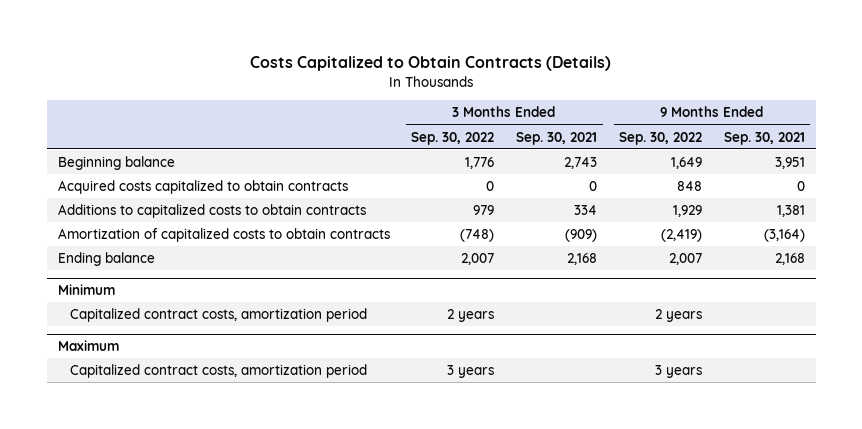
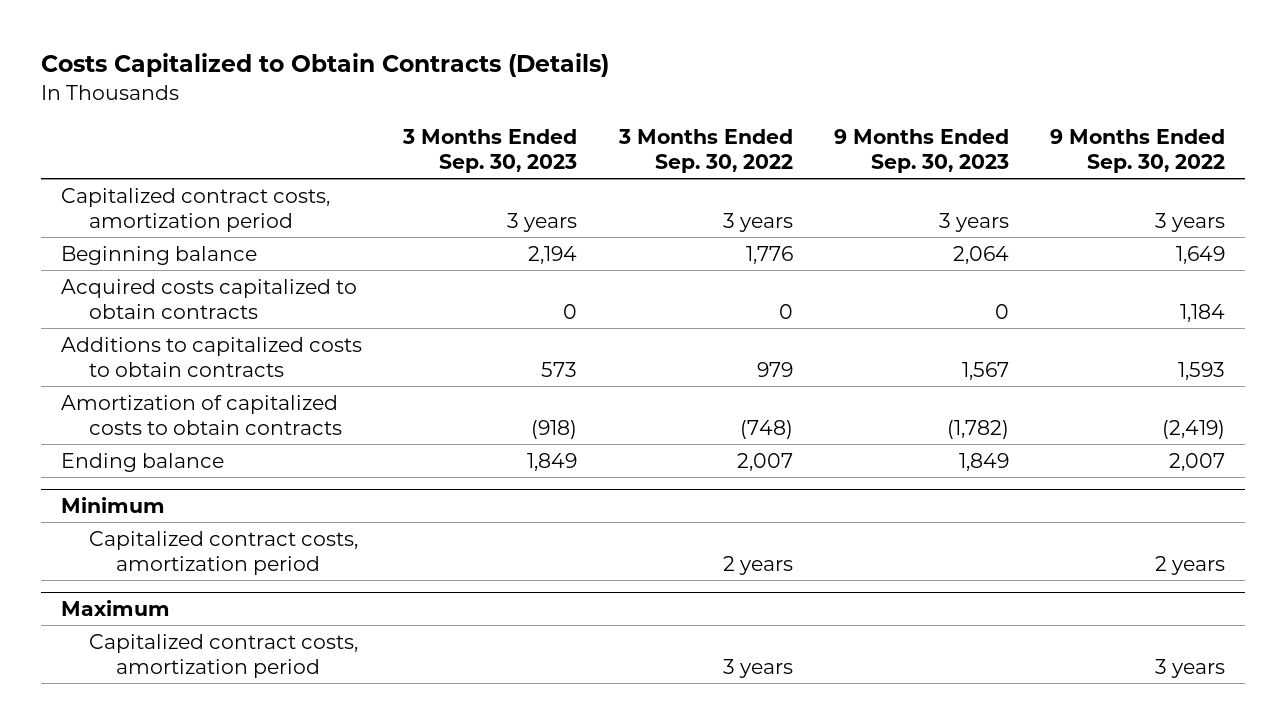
[516,131,598,145] Sep. 30, 2021 -> none
[723,131,805,145] Sep. 30, 2021 -> none
none -> [402,128,578,173] 3 Months Ended Sep. 30, 2023
none -> [833,128,1009,173] 9 Months Ended Sep. 30, 2023
none -> [61,187,331,232] Capitalized contract costs, amortization period
[676,180,702,191] 848 -> [1179,303,1225,322] 1,184
[672,204,702,217] 1,929 -> [1177,361,1225,380] 1,593

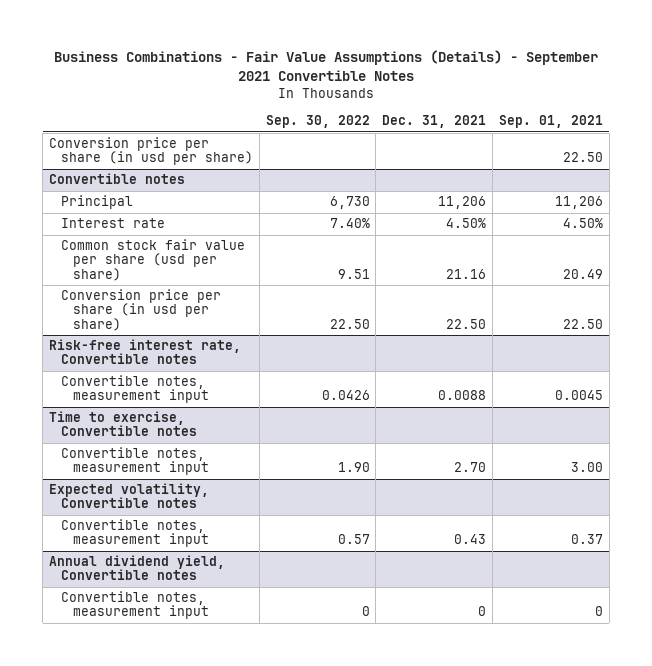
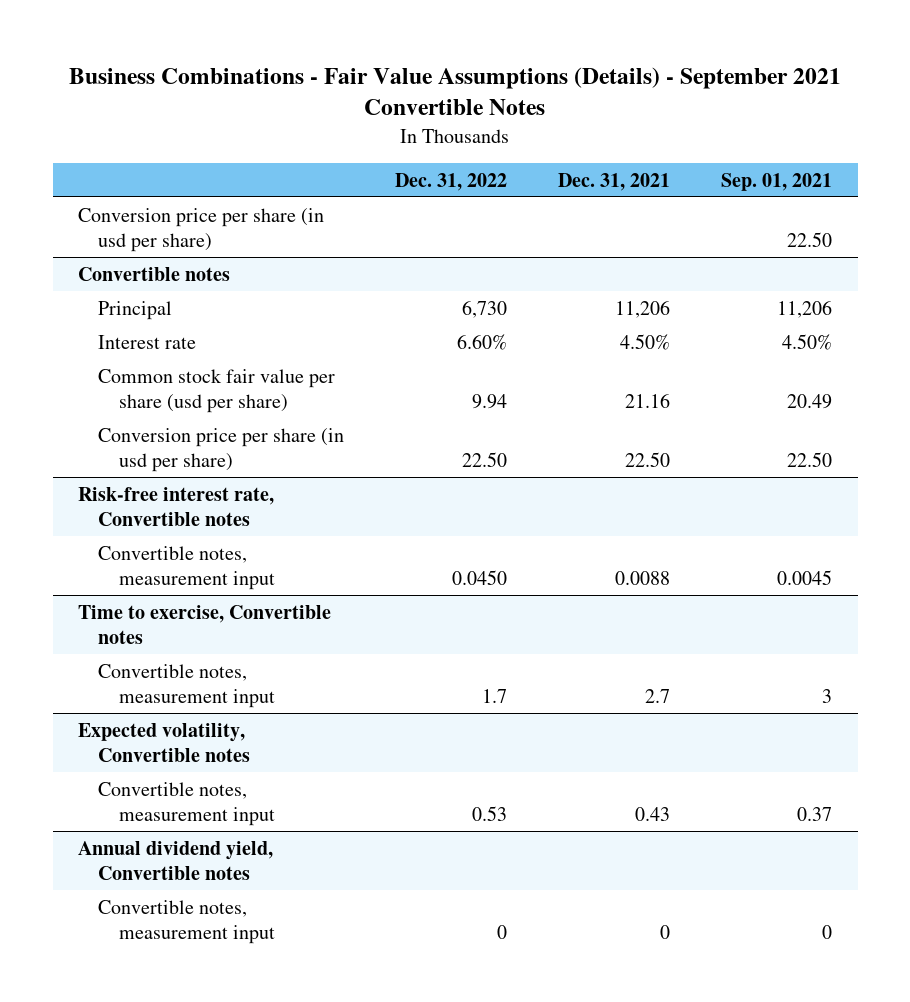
[265,115,370,129] Sep. 30, 2022 -> none
none -> [395,172,508,191] Dec. 31, 2022
[454,462,487,473] 2.70 -> [645,688,671,703] 2.7
[570,462,603,473] 3.00 -> [822,688,833,703] 3

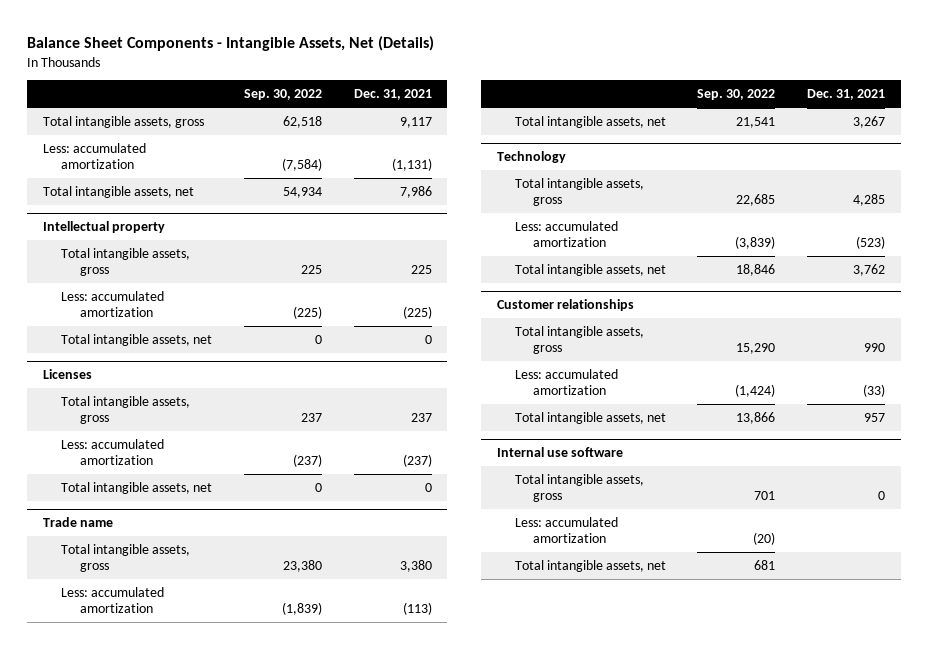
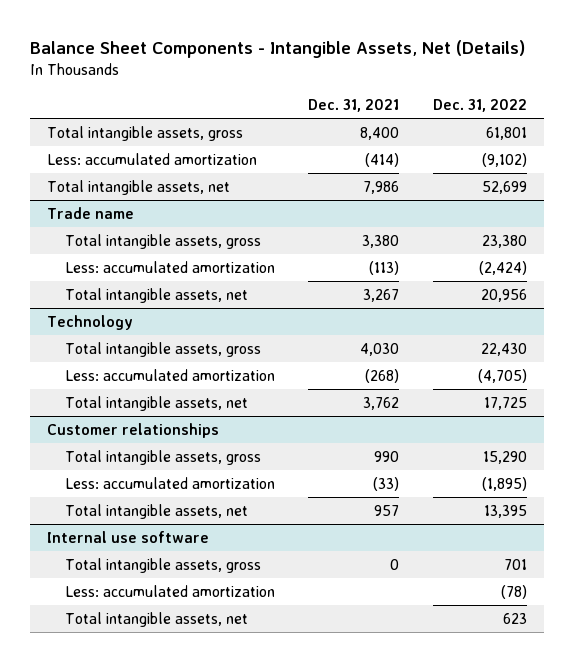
[243,88,322,100] Sep. 30, 2022 -> none
none -> [432,98,527,112] Dec. 31, 2022
[399,116,432,128] 9,117 -> [360,126,400,140] 8,400
[391,158,432,172] (1,131) -> [365,152,400,167] (414)
[43,221,166,234] Intellectual property -> none
[61,247,191,277] Total intangible assets, gross -> none
[61,290,165,318] Less: accumulated amortization -> none
[61,333,213,346] Total intangible assets, net -> none
[43,369,93,380] Licenses -> none
[61,395,191,425] Total intangible assets, gross -> none
[61,438,165,466] Less: accumulated amortization -> none
[61,481,213,494] Total intangible assets, net -> none
[853,194,886,207] 4,285 -> [360,342,400,356] 4,030
[856,236,886,250] (523) -> [365,368,400,383] (268)

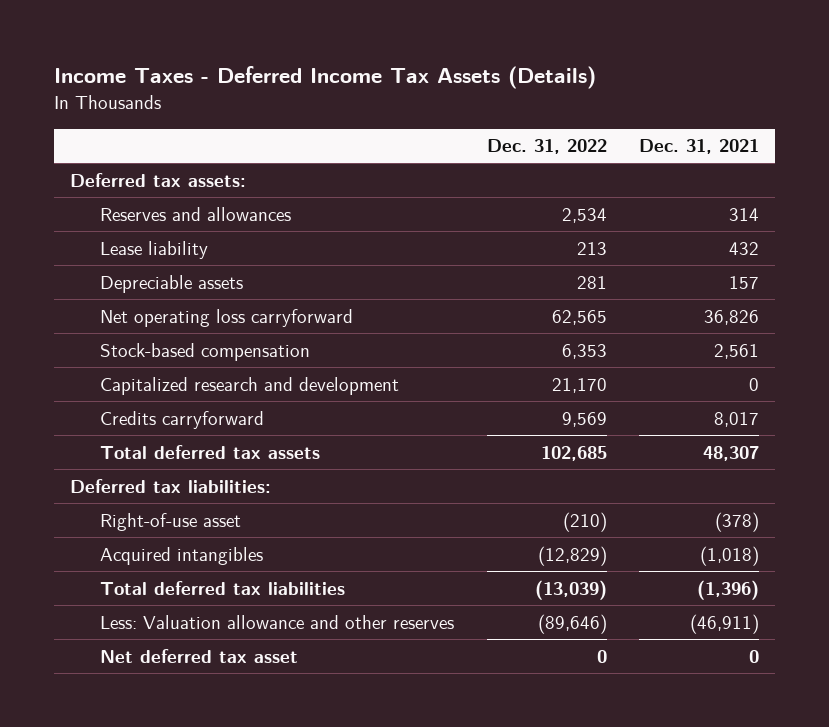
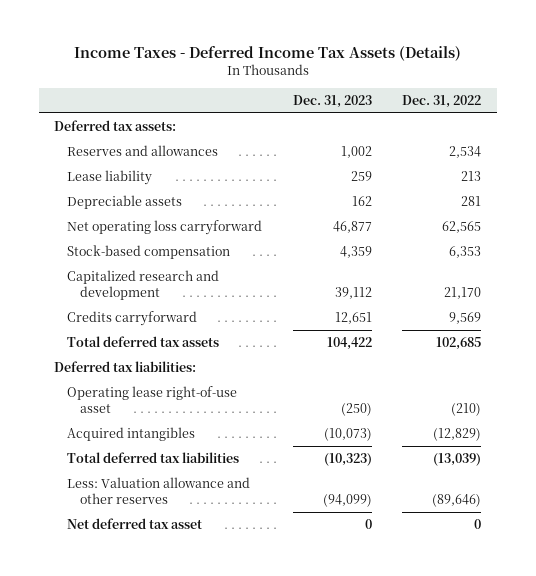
[639,139,760,155] Dec. 31, 2021 -> none
none -> [292,94,372,108] Dec. 31, 2023
[100,512,242,531] Right-of-use asset -> [67,386,238,413] Operating lease right-of-use asset

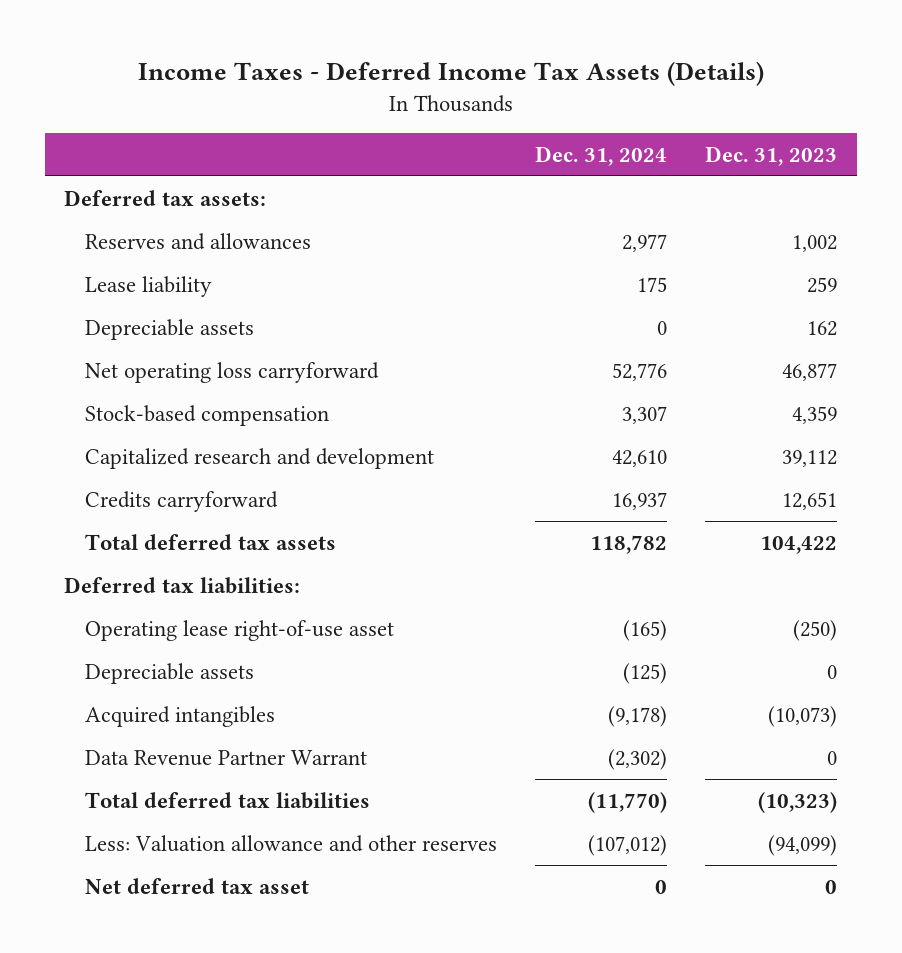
[402,94,482,108] Dec. 31, 2022 -> none
none -> [535,145,668,166] Dec. 31, 2024
none -> [85,662,255,684] Depreciable assets
none -> [85,749,368,766] Data Revenue Partner Warrant

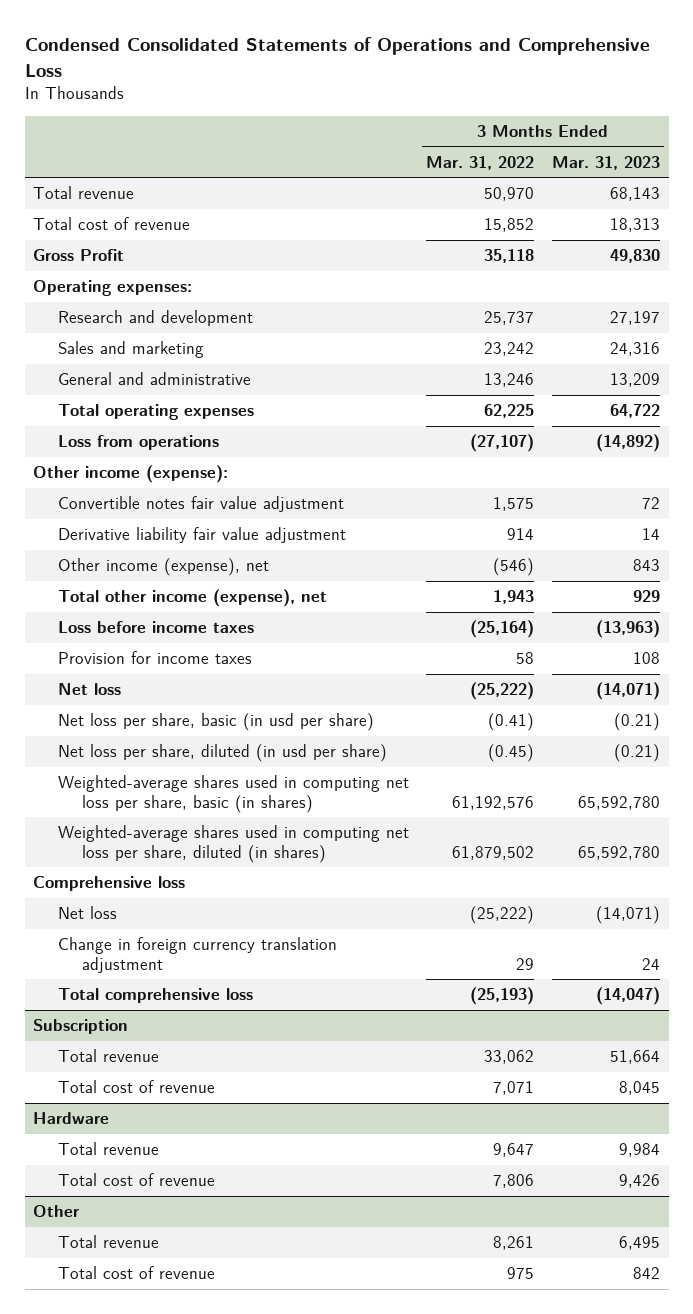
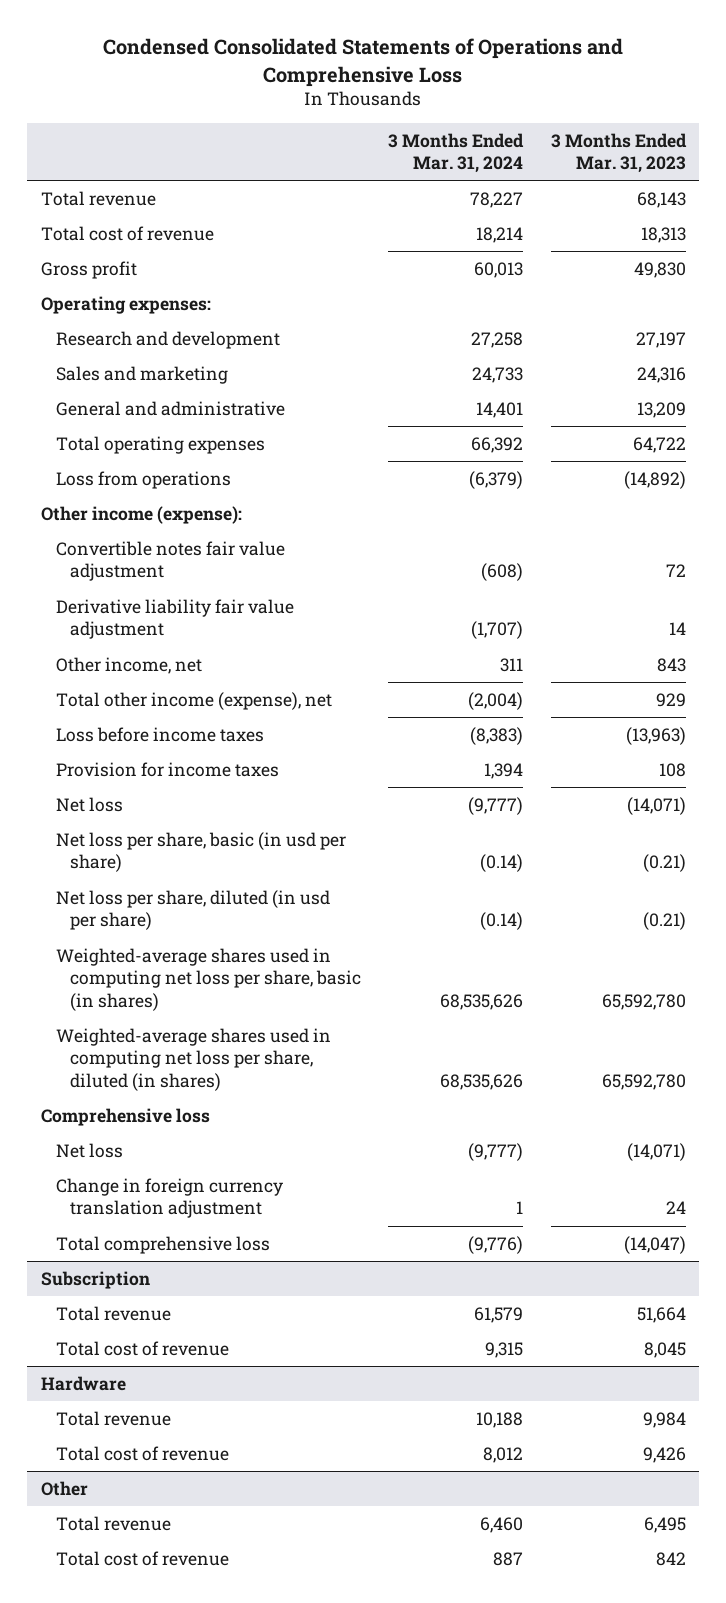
[426,155,535,170] Mar. 31, 2022 -> none
none -> [388,132,525,174] 3 Months Ended Mar. 31, 2024
[33,249,125,262] Gross Profit -> [40,260,137,279] Gross profit
[57,558,269,577] Other income (expense), net -> [55,656,202,674] Other income, net

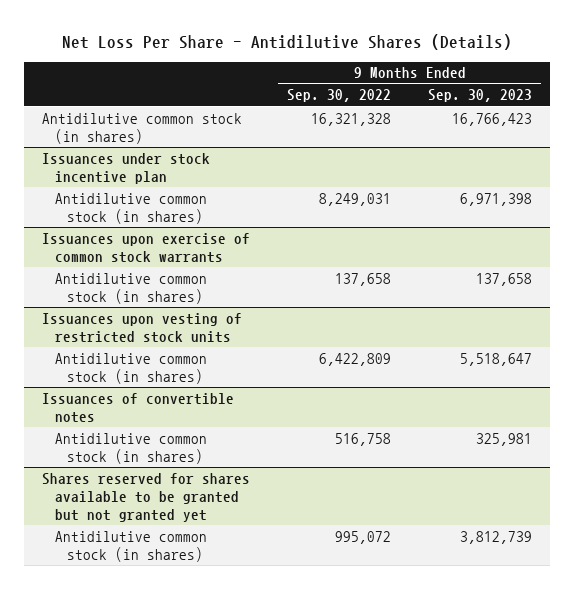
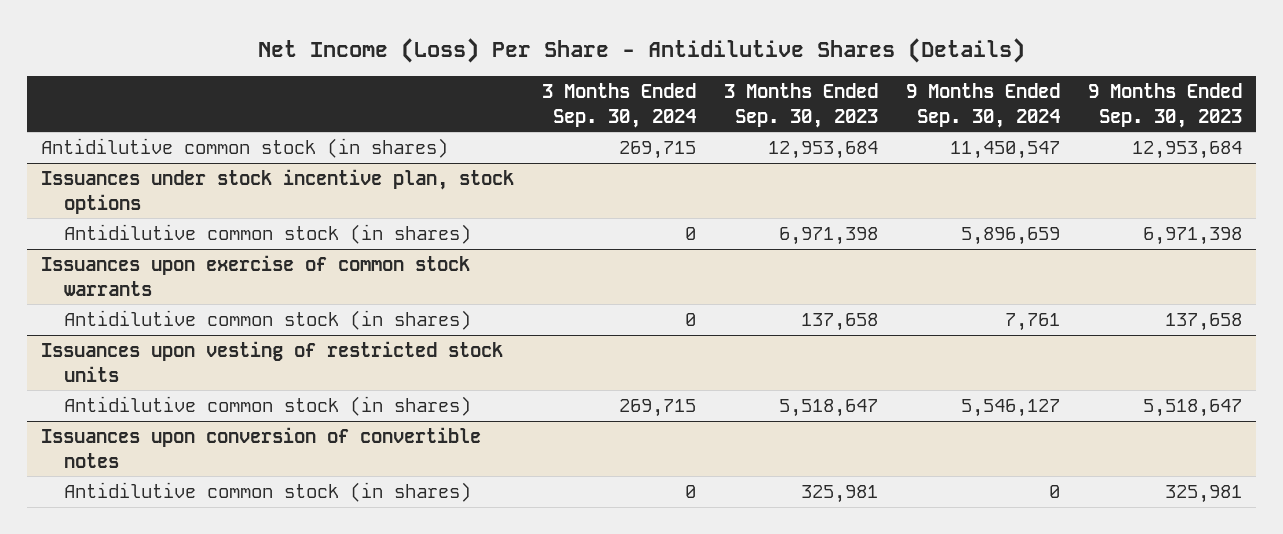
[62,33,513,50] Net Loss Per Share - Antidilutive Shares (Details) -> [257,37,1025,63] Net Income (Loss) Per Share - Antidilutive Shares (Details)
[287,89,392,103] Sep. 30, 2022 -> none
none -> [542,83,697,128] 3 Months Ended Sep. 30, 2024
none -> [724,83,879,128] 3 Months Ended Sep. 30, 2023
none -> [905,83,1060,128] 9 Months Ended Sep. 30, 2024
[451,112,532,126] 16,766,423 -> [1131,141,1242,160] 12,953,684
[42,152,211,184] Issuances under stock incentive plan -> [41,169,515,214] Issuances under stock incentive plan, stock options
[42,392,235,423] Issuances of convertible notes -> [41,427,482,468] Issuances upon conversion of convertible notes
[42,472,251,522] Shares reserved for shares available to be granted but not granted yet -> none
[54,530,207,562] Antidilutive common stock (in shares) -> none

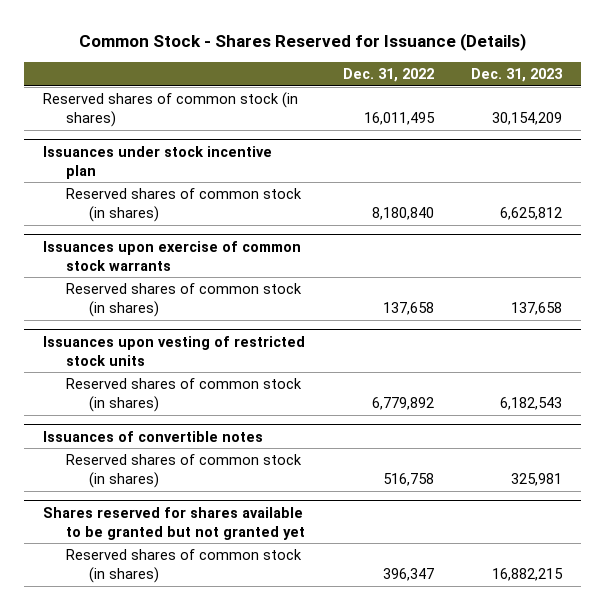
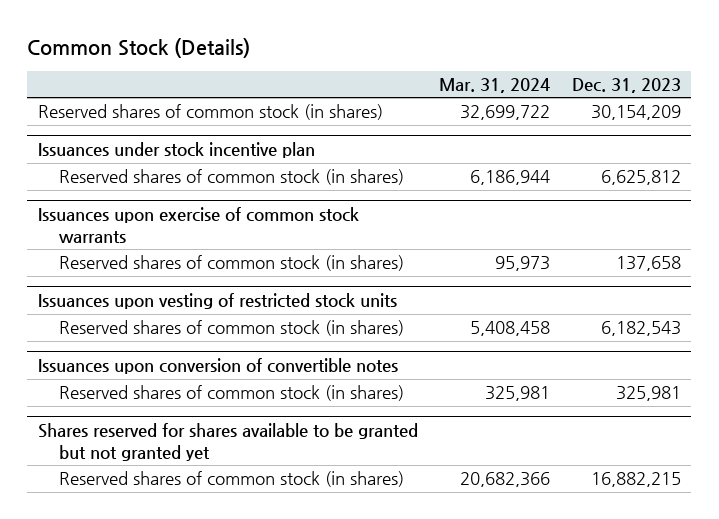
[78,33,526,52] Common Stock - Shares Reserved for Issuance (Details) -> [27,37,251,58] Common Stock (Details)
[342,68,434,83] Dec. 31, 2022 -> none
none -> [439,77,551,93] Mar. 31, 2024
[43,430,264,442] Issuances of convertible notes -> [37,358,398,375] Issuances upon conversion of convertible notes

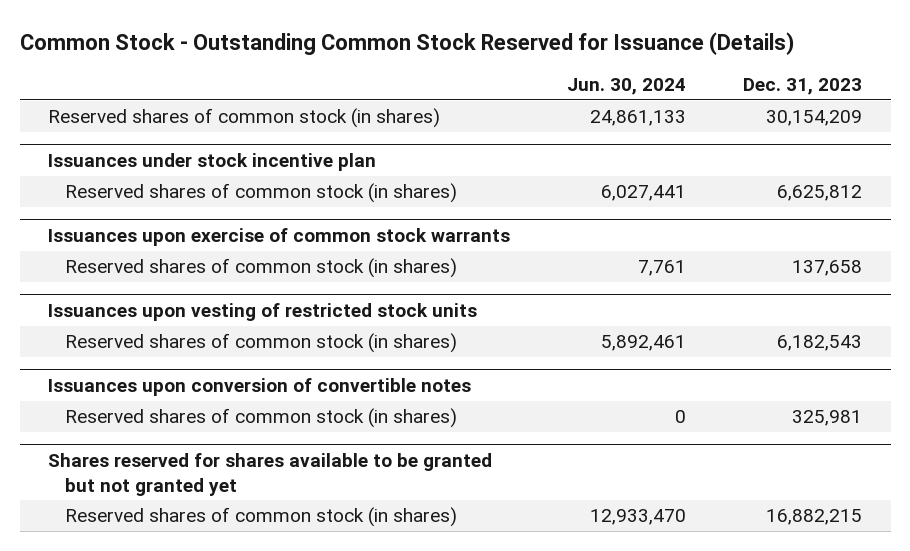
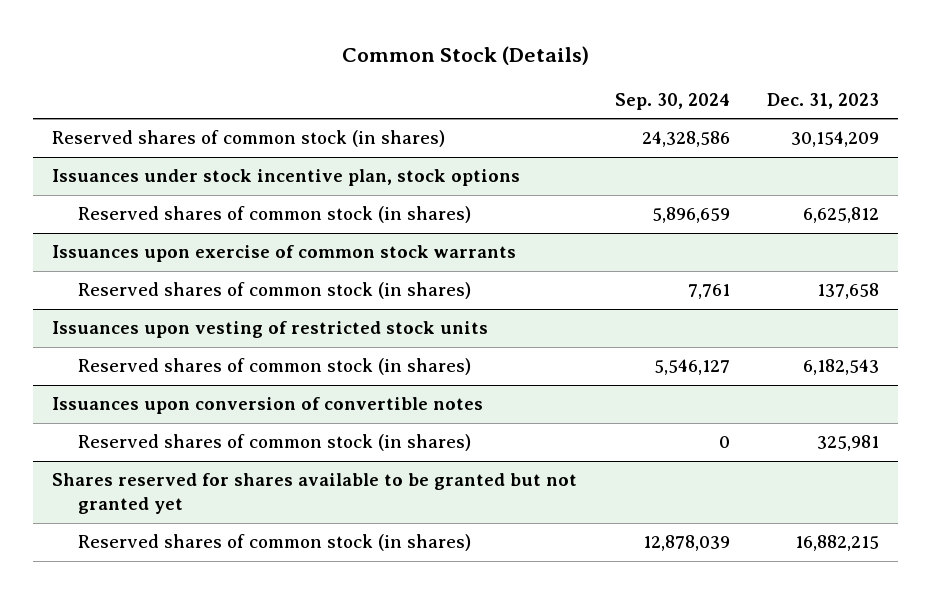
[19,31,794,55] Common Stock - Outstanding Common Stock Reserved for Issuance (Details) -> [341,45,589,65] Common Stock (Details)
[567,78,687,96] Jun. 30, 2024 -> none
none -> [614,92,730,110] Sep. 30, 2024
[48,152,377,171] Issuances under stock incentive plan -> [52,169,521,187] Issuances under stock incentive plan, stock options

